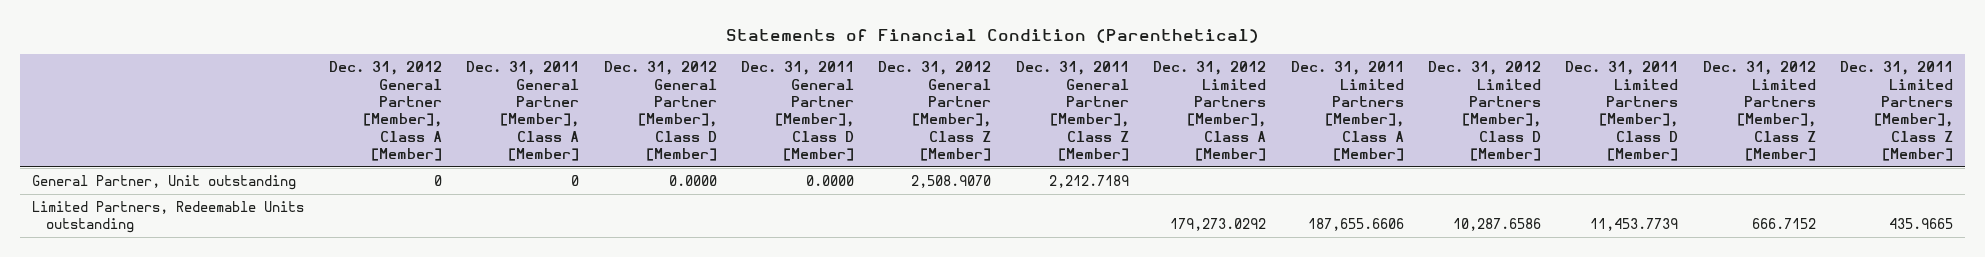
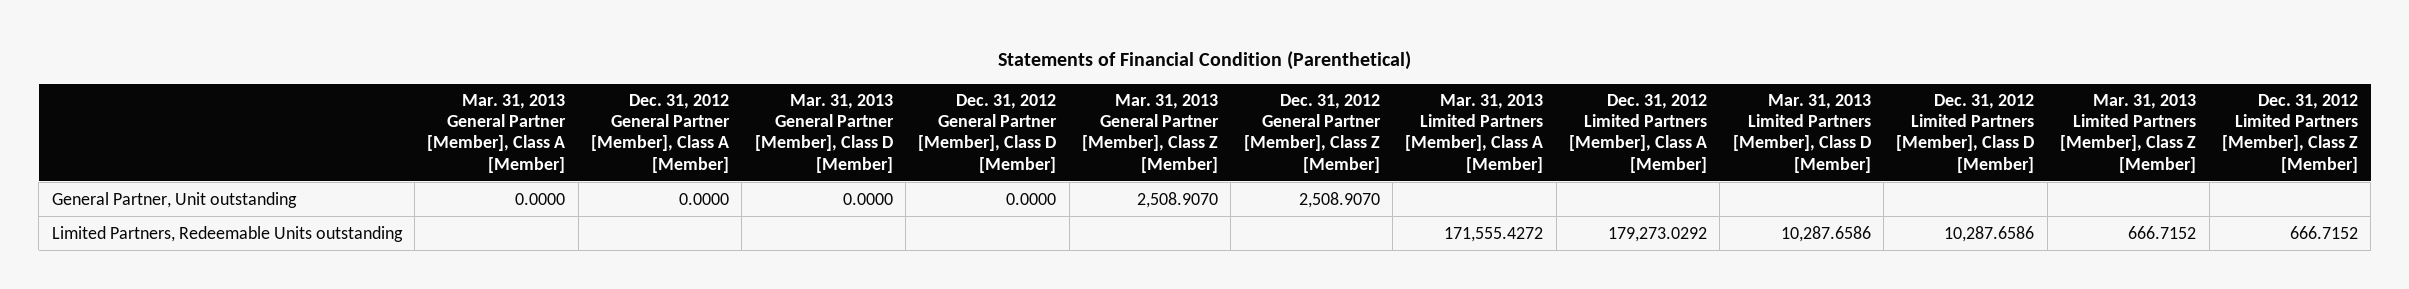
[466,61,580,161] Dec. 31, 2011 General Partner [Member], Class A [Member] -> none
[740,61,854,161] Dec. 31, 2011 General Partner [Member], Class D [Member] -> none
[1015,61,1129,161] Dec. 31, 2011 General Partner [Member], Class Z [Member] -> none
[1290,61,1404,161] Dec. 31, 2011 Limited Partners [Member], Class A [Member] -> none
[1565,61,1679,161] Dec. 31, 2011 Limited Partners [Member], Class D [Member] -> none
[1840,61,1954,161] Dec. 31, 2011 Limited Partners [Member], Class Z [Member] -> none
none -> [427,94,567,173] Mar. 31, 2013 General Partner [Member], Class A [Member]
none -> [754,94,894,173] Mar. 31, 2013 General Partner [Member], Class D [Member]
none -> [1082,94,1220,173] Mar. 31, 2013 General Partner [Member], Class Z [Member]
none -> [1405,94,1544,173] Mar. 31, 2013 Limited Partners [Member], Class A [Member]
none -> [1732,94,1871,173] Mar. 31, 2013 Limited Partners [Member], Class D [Member]
none -> [2060,94,2197,173] Mar. 31, 2013 Limited Partners [Member], Class Z [Member]
[433,175,442,187] 0 -> [678,192,729,205] 0.0000

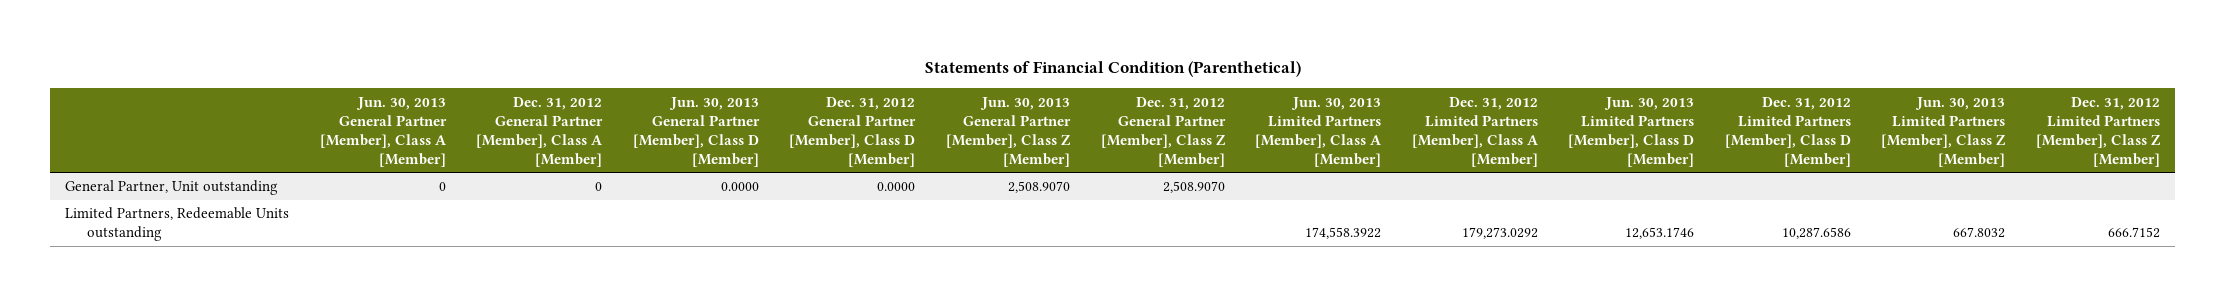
[427,94,567,173] Mar. 31, 2013 General Partner [Member], Class A [Member] -> none
[754,94,894,173] Mar. 31, 2013 General Partner [Member], Class D [Member] -> none
[1082,94,1220,173] Mar. 31, 2013 General Partner [Member], Class Z [Member] -> none
[1405,94,1544,173] Mar. 31, 2013 Limited Partners [Member], Class A [Member] -> none
[1732,94,1871,173] Mar. 31, 2013 Limited Partners [Member], Class D [Member] -> none
[2060,94,2197,173] Mar. 31, 2013 Limited Partners [Member], Class Z [Member] -> none
none -> [319,96,447,167] Jun. 30, 2013 General Partner [Member], Class A [Member]
none -> [632,96,760,167] Jun. 30, 2013 General Partner [Member], Class D [Member]
none -> [946,96,1072,167] Jun. 30, 2013 General Partner [Member], Class Z [Member]
none -> [1255,96,1383,167] Jun. 30, 2013 Limited Partners [Member], Class A [Member]
none -> [1568,96,1695,167] Jun. 30, 2013 Limited Partners [Member], Class D [Member]
none -> [1881,96,2007,167] Jun. 30, 2013 Limited Partners [Member], Class Z [Member]
[678,192,729,205] 0.0000 -> [595,182,603,192] 0

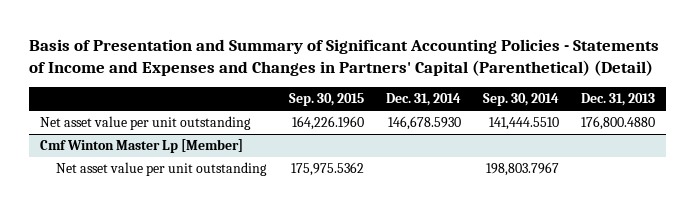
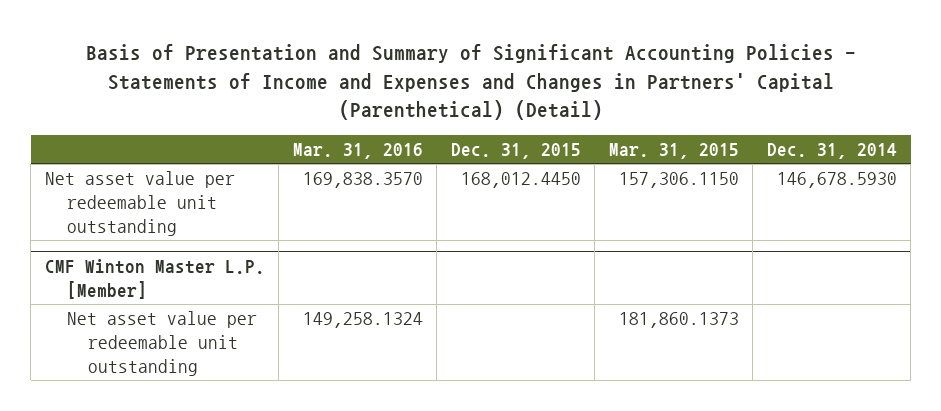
[288,93,364,107] Sep. 30, 2015 -> none
[482,93,559,107] Sep. 30, 2014 -> none
[580,93,655,107] Dec. 31, 2013 -> none
none -> [292,142,423,159] Mar. 31, 2016
none -> [450,142,581,159] Dec. 31, 2015
none -> [608,142,739,159] Mar. 31, 2015
[40,116,252,131] Net asset value per unit outstanding -> [44,171,235,236] Net asset value per redeemable unit outstanding
[40,139,244,154] Cmf Winton Master Lp [Member] -> [44,259,265,299] CMF Winton Master L.P. [Member]
[56,162,268,177] Net asset value per unit outstanding -> [66,311,257,376] Net asset value per redeemable unit outstanding

